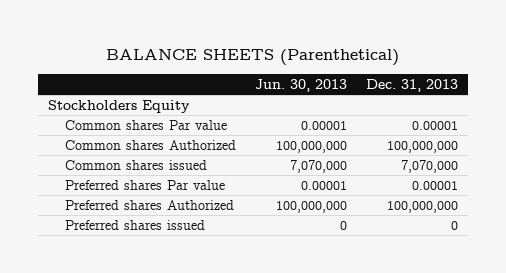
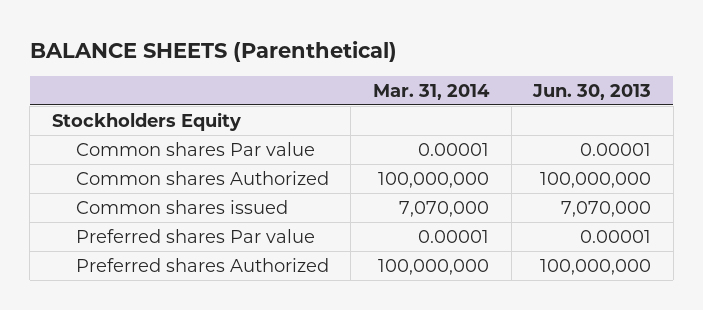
[366,78,459,92] Dec. 31, 2013 -> none
none -> [372,83,490,100] Mar. 31, 2014
[64,219,205,230] Preferred shares issued -> none

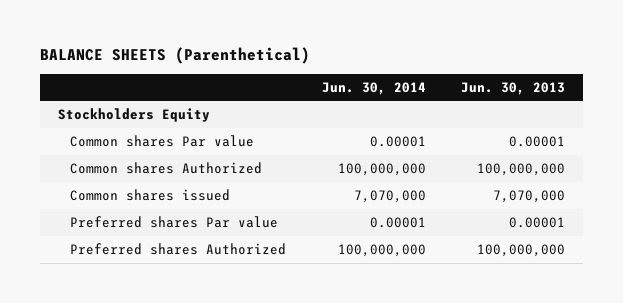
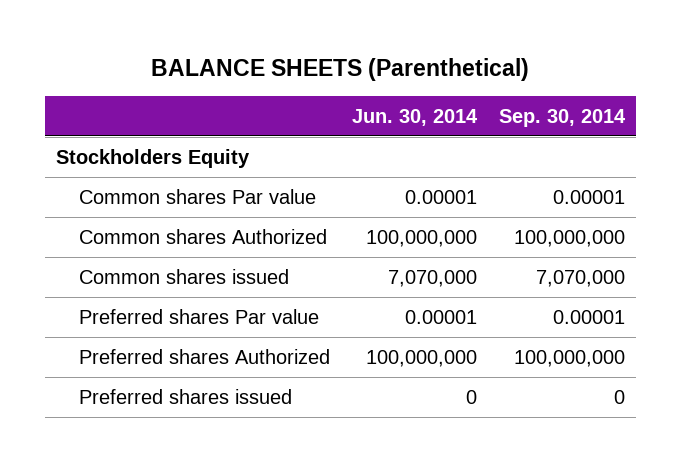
[461,81,566,95] Jun. 30, 2013 -> none
none -> [498,108,626,127] Sep. 30, 2014
none -> [78,388,292,404] Preferred shares issued

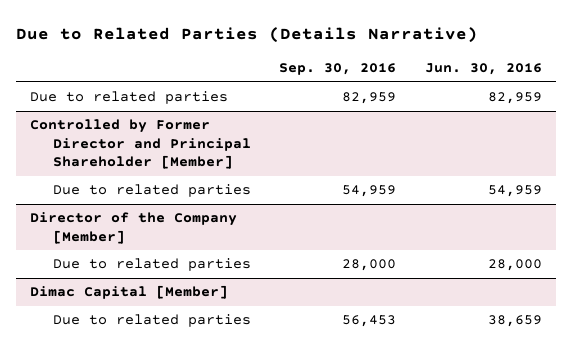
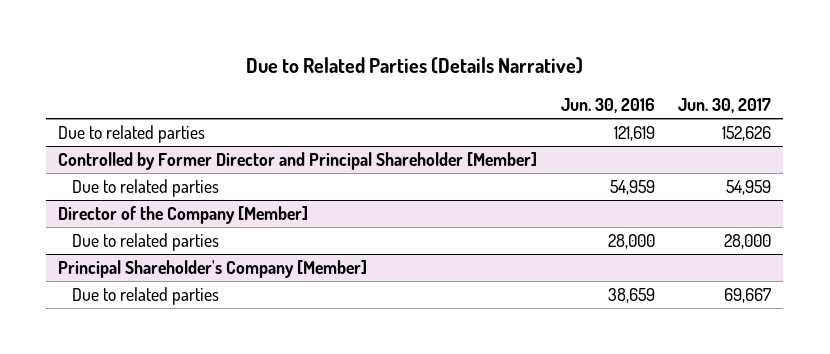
[279,63,397,76] Sep. 30, 2016 -> none
none -> [678,97,772,113] Jun. 30, 2017
[487,92,542,105] 82,959 -> [613,125,655,141] 121,619
[29,285,228,300] Dimac Capital [Member] -> none
none -> [58,259,368,278] Principal Shareholder's Company [Member]

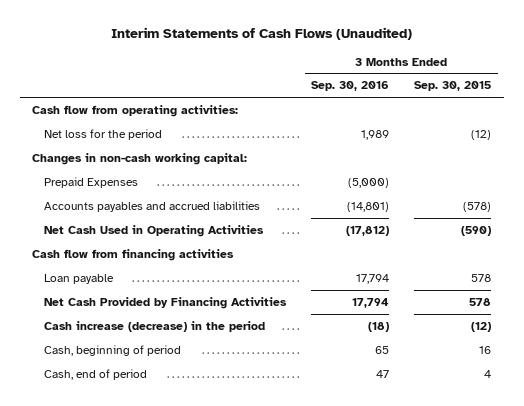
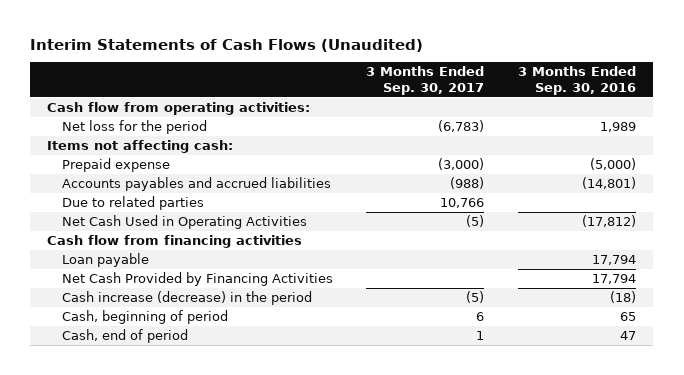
[414,81,492,92] Sep. 30, 2015 -> none
none -> [366,66,485,95] 3 Months Ended Sep. 30, 2017
[32,152,248,165] Changes in non-cash working capital: -> none
none -> [47,139,234,153] Items not affecting cash:
[44,176,139,188] Prepaid Expenses -> [61,157,170,172] Prepaid expense
none -> [61,195,204,210] Due to related parties

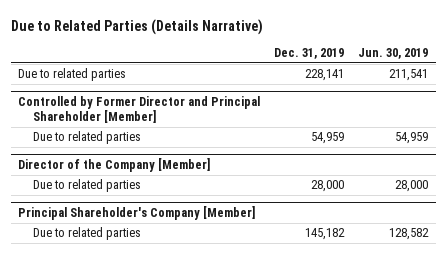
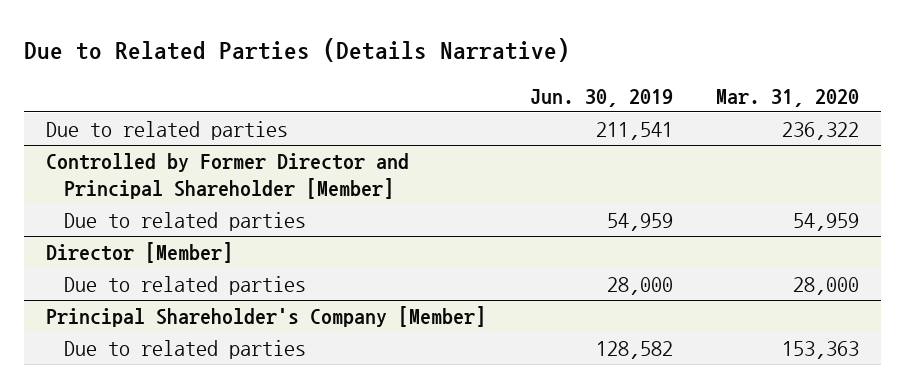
[274,48,345,60] Dec. 31, 2019 -> none
none -> [716,88,860,107] Mar. 31, 2020
[18,158,211,173] Director of the Company [Member] -> [45,241,233,263] Director [Member]

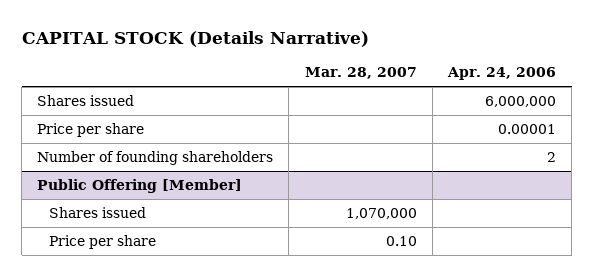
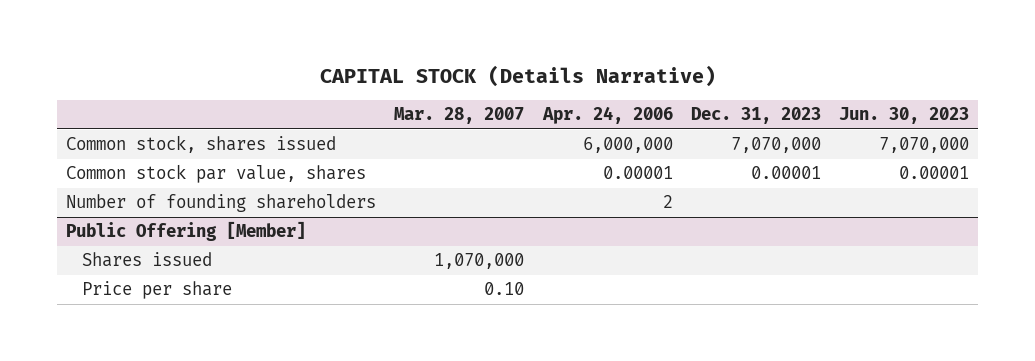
none -> [690,107,821,125] Dec. 31, 2023
none -> [838,107,969,125] Jun. 30, 2023
[37,123,145,138] Price per share -> none
[37,95,135,107] Shares issued -> [66,135,337,154] Common stock, shares issued
none -> [66,164,367,184] Common stock par value, shares

